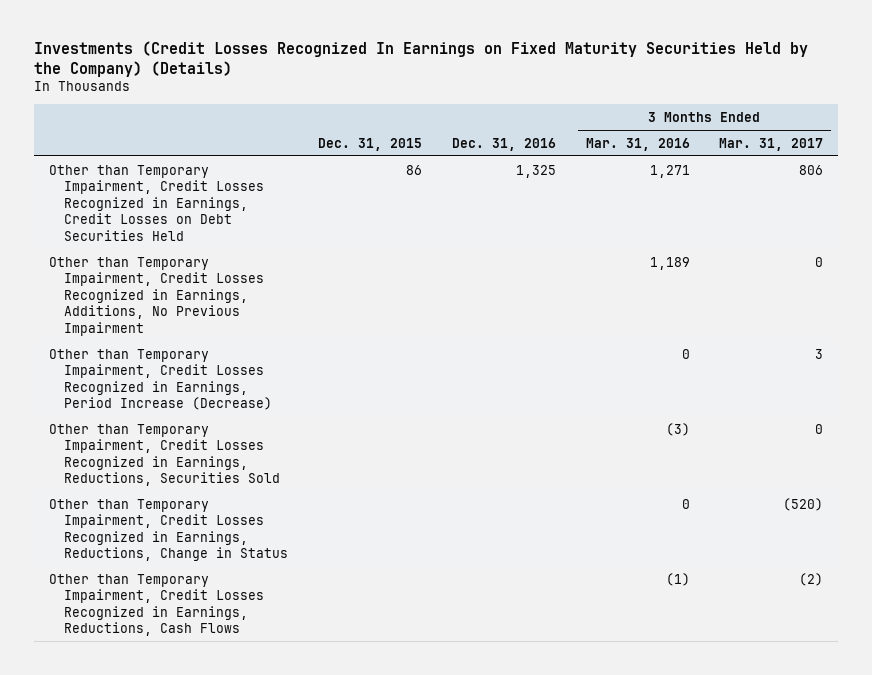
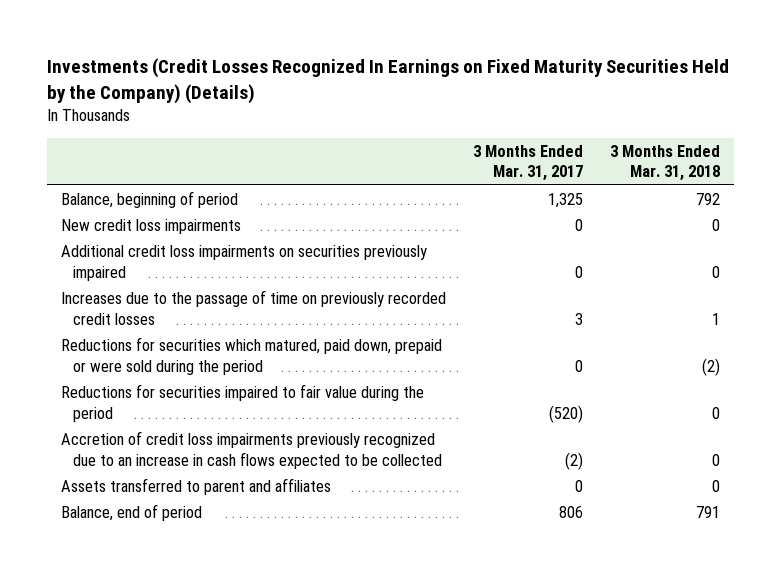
[318,137,423,151] Dec. 31, 2015 -> none
[451,137,556,151] Dec. 31, 2016 -> none
[585,137,690,151] Mar. 31, 2016 -> none
none -> [610,144,721,182] 3 Months Ended Mar. 31, 2018
[49,164,265,241] Other than Temporary Impairment, Credit Losses Recognized in Earnings, Credit Losses on Debt Securities Held -> none
none -> [60,190,238,208] Balance, beginning of period
[49,256,265,336] Other than Temporary Impairment, Credit Losses Recognized in Earnings, Additions, No Previous Impairment -> [60,218,241,234] New credit loss impairments
none -> [60,244,427,281] Additional credit loss impairments on securities previously impaired
[49,348,273,411] Other than Temporary Impairment, Credit Losses Recognized in Earnings, Period Increase (Decrease) -> [60,289,446,325] Increases due to the passage of time on previously recorded credit losses
[49,423,281,487] Other than Temporary Impairment, Credit Losses Recognized in Earnings, Reductions, Securities Sold -> [60,336,442,375] Reductions for securities which matured, paid down, prepaid or were sold during the period
[49,498,289,562] Other than Temporary Impairment, Credit Losses Recognized in Earnings, Reductions, Change in Status -> [60,383,424,422] Reductions for securities impaired to fair value during the period
[49,573,265,637] Other than Temporary Impairment, Credit Losses Recognized in Earnings, Reductions, Cash Flows -> [60,430,443,469] Accretion of credit loss impairments previously recognized due to an increase in cash flows expected to be collected
none -> [60,477,331,495] Assets transferred to parent and affiliates
none -> [60,503,202,521] Balance, end of period

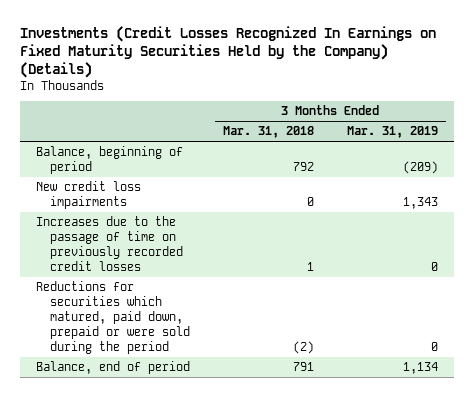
[473,144,584,182] 3 Months Ended Mar. 31, 2017 -> none
none -> [346,126,438,139] Mar. 31, 2019
[60,244,427,281] Additional credit loss impairments on securities previously impaired -> none
[60,383,424,422] Reductions for securities impaired to fair value during the period -> none
[60,430,443,469] Accretion of credit loss impairments previously recognized due to an increase in cash flows expected to be collected -> none
[60,477,331,495] Assets transferred to parent and affiliates -> none

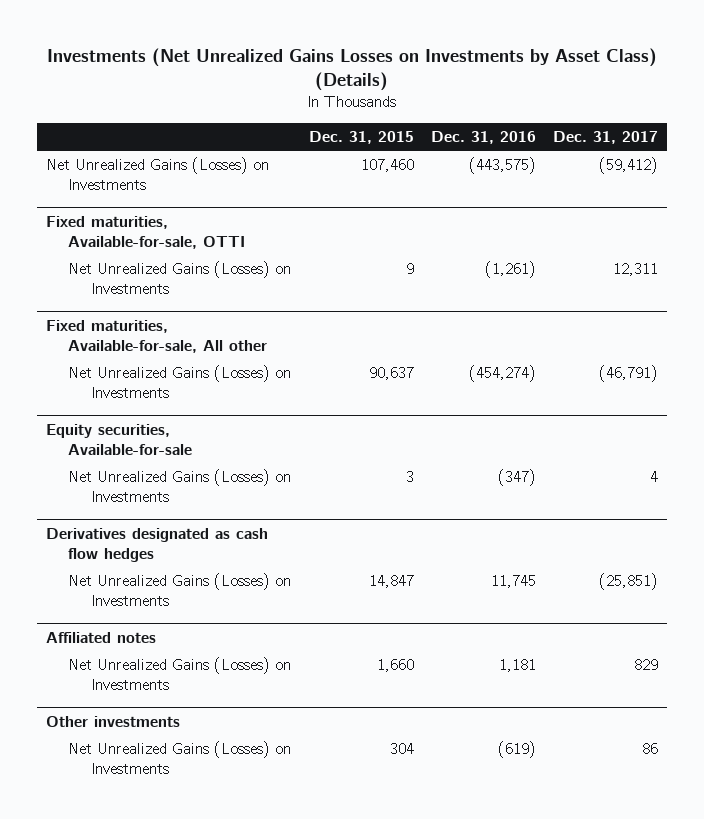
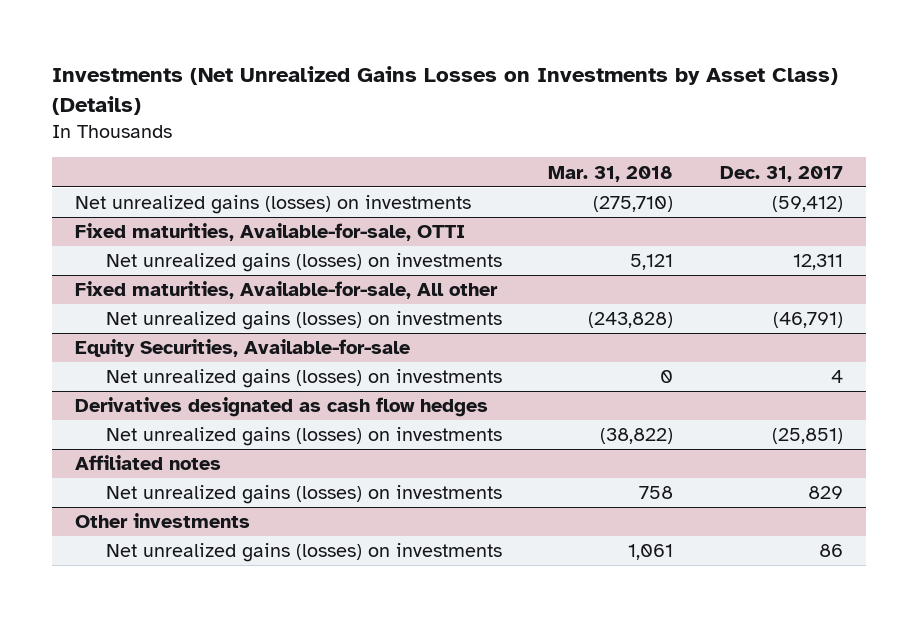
[308,131,414,145] Dec. 31, 2015 -> none
[431,131,537,145] Dec. 31, 2016 -> none
none -> [548,165,674,182] Mar. 31, 2018
[45,157,269,190] Net Unrealized Gains (Losses) on Investments -> [75,195,472,215] Net unrealized gains (losses) on investments
[68,261,292,294] Net Unrealized Gains (Losses) on Investments -> [105,253,502,273] Net unrealized gains (losses) on investments
[68,365,292,398] Net Unrealized Gains (Losses) on Investments -> [105,311,502,331] Net unrealized gains (losses) on investments
[45,423,193,455] Equity securities, Available-for-sale -> [75,339,411,358] Equity Securities, Available-for-sale
[68,469,292,502] Net Unrealized Gains (Losses) on Investments -> [105,369,502,389] Net unrealized gains (losses) on investments
[68,573,292,606] Net Unrealized Gains (Losses) on Investments -> [105,427,502,447] Net unrealized gains (losses) on investments
[68,657,292,690] Net Unrealized Gains (Losses) on Investments -> [105,485,502,505] Net unrealized gains (losses) on investments
[68,741,292,774] Net Unrealized Gains (Losses) on Investments -> [105,543,502,563] Net unrealized gains (losses) on investments

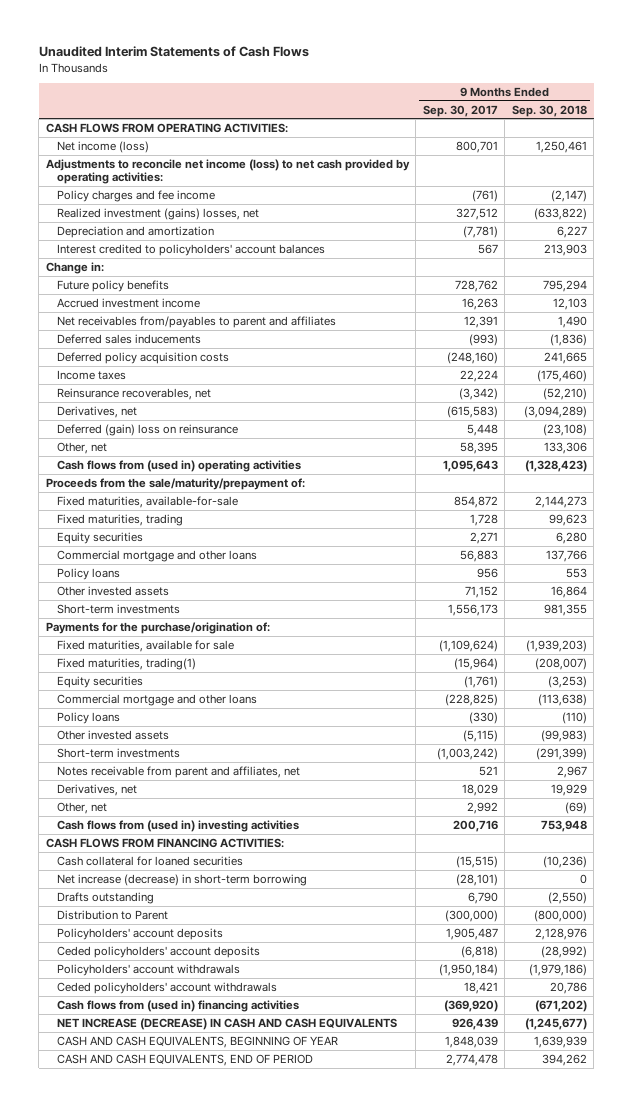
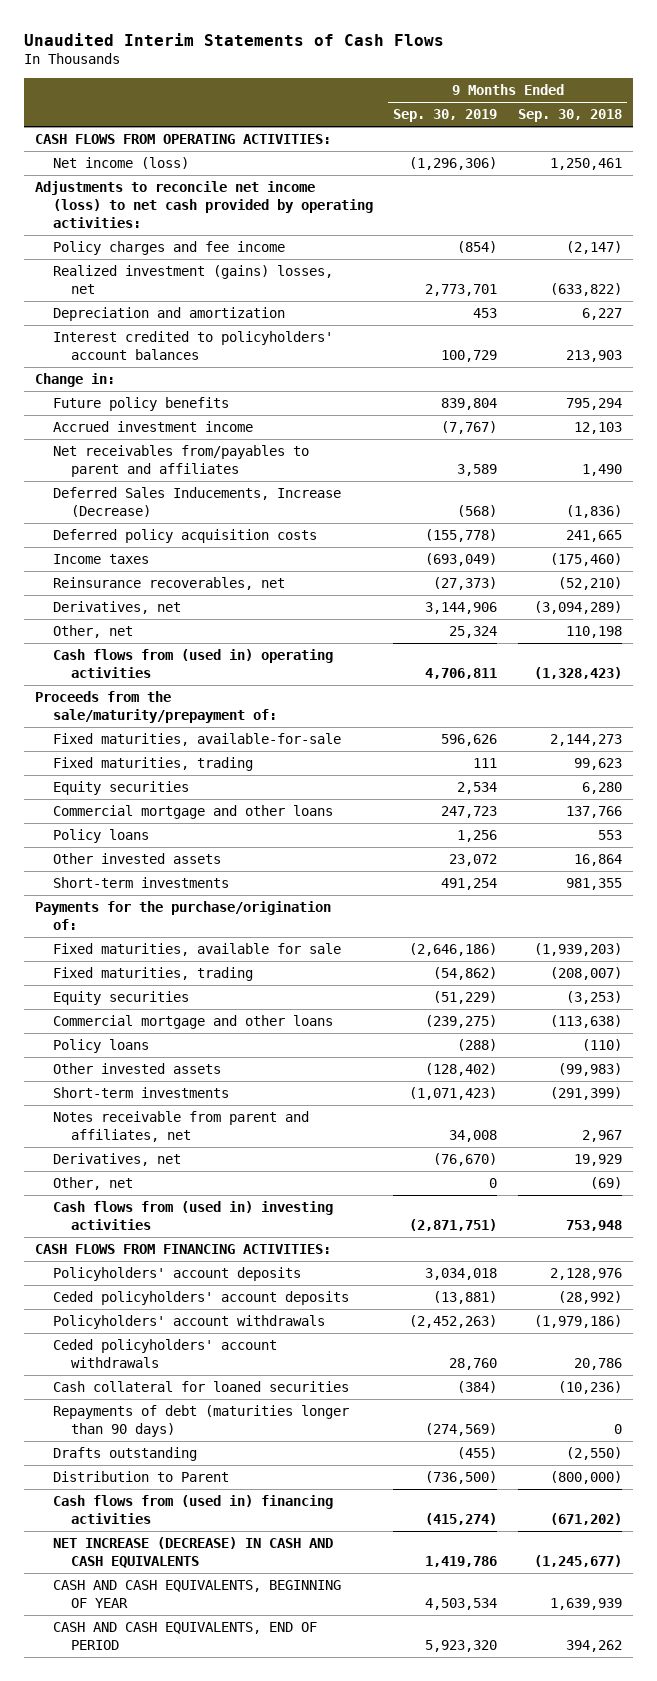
[422,104,498,117] Sep. 30, 2017 -> none
none -> [393,109,498,123] Sep. 30, 2019
[56,333,201,344] Deferred sales inducements -> [52,487,341,517] Deferred Sales Inducements, Increase (Decrease)
[56,423,238,436] Deferred (gain) loss on reinsurance -> none
[543,441,587,454] 133,306 -> [566,626,623,639] 110,198
[56,657,196,670] Fixed maturities, trading(1) -> [52,967,253,982] Fixed maturities, trading
[56,873,307,886] Net increase (decrease) in short-term borrowing -> none
[56,855,243,866] Cash collateral for loaned securities -> [52,1381,349,1393] Cash collateral for loaned securities
none -> [52,1405,349,1437] Repayments of debt (maturities longer than 90 days)
[56,891,154,904] Drafts outstanding -> [52,1447,197,1462] Drafts outstanding
[56,909,168,920] Distribution to Parent -> [52,1471,229,1483] Distribution to Parent

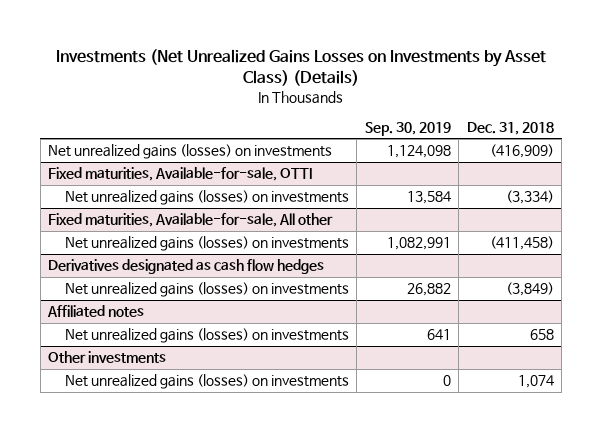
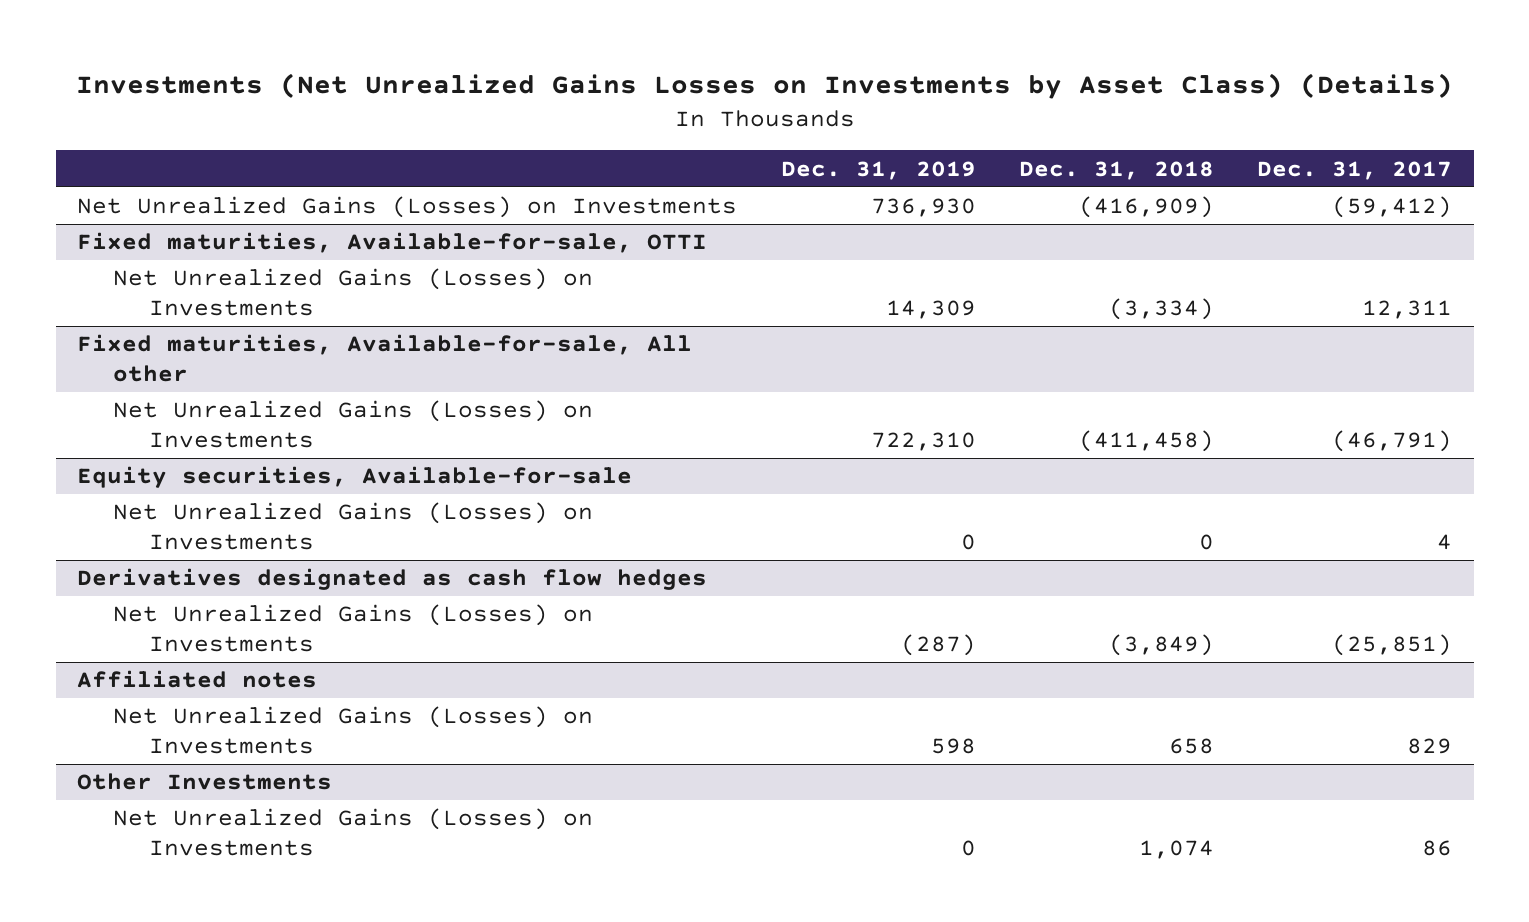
[364,121,451,136] Sep. 30, 2019 -> none
none -> [780,160,976,180] Dec. 31, 2019
none -> [1257,160,1453,180] Dec. 31, 2017
[48,144,333,160] Net unrealized gains (losses) on investments -> [77,196,738,219] Net Unrealized Gains (Losses) on Investments
[65,190,350,206] Net unrealized gains (losses) on investments -> [113,268,594,316] Net Unrealized Gains (Losses) on Investments
[65,236,350,252] Net unrealized gains (losses) on investments -> [113,400,594,448] Net Unrealized Gains (Losses) on Investments
none -> [77,466,633,489] Equity securities, Available-for-sale
none -> [113,502,594,550] Net Unrealized Gains (Losses) on Investments
[65,282,350,298] Net unrealized gains (losses) on investments -> [113,604,594,652] Net Unrealized Gains (Losses) on Investments
[65,328,350,344] Net unrealized gains (losses) on investments -> [113,706,594,754] Net Unrealized Gains (Losses) on Investments
[48,351,167,364] Other investments -> [77,773,333,791] Other Investments
[65,374,350,390] Net unrealized gains (losses) on investments -> [113,808,594,856] Net Unrealized Gains (Losses) on Investments

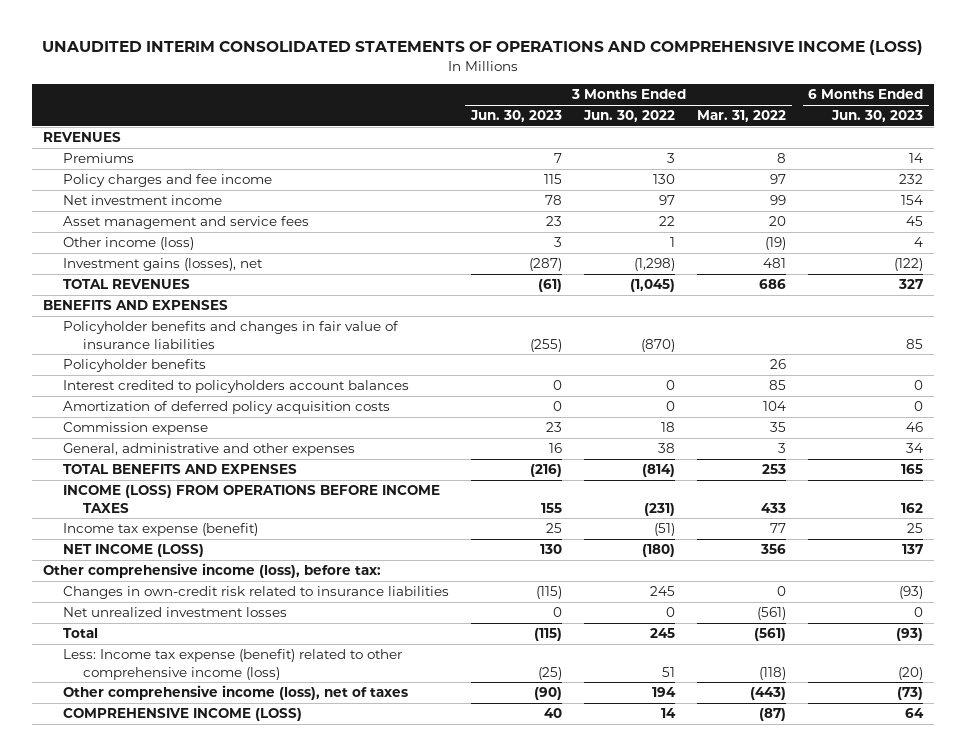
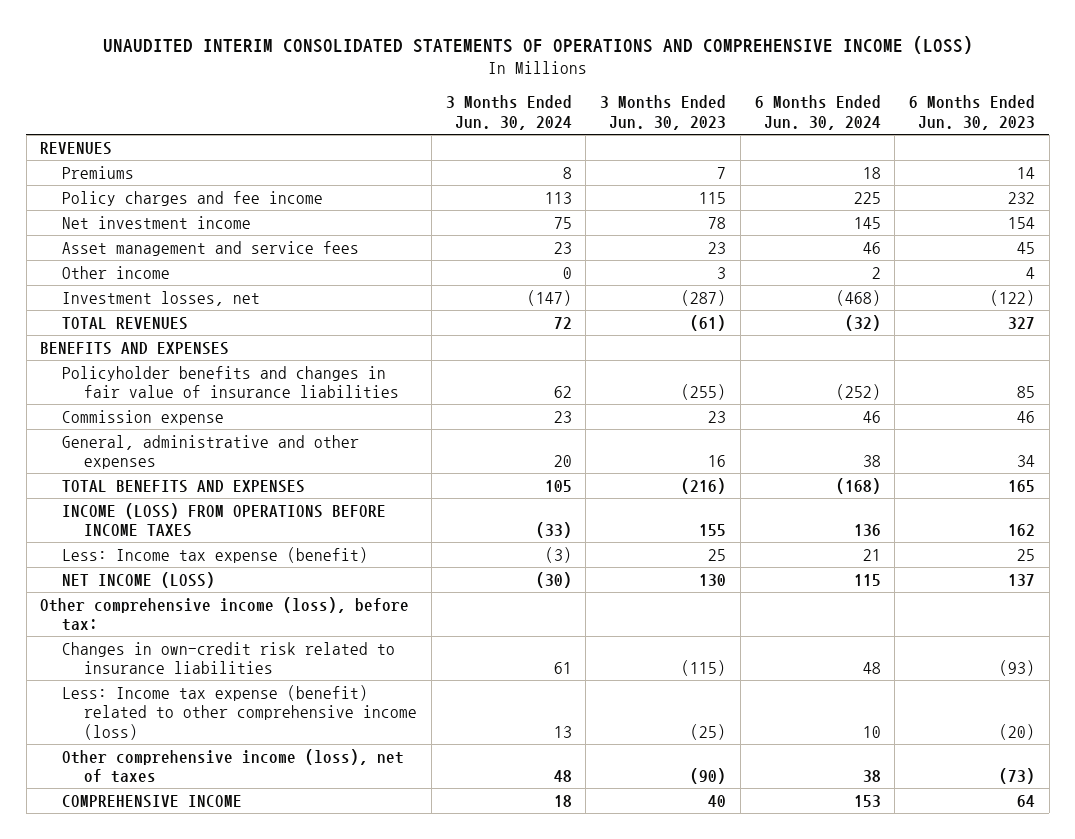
[583,110,676,123] Jun. 30, 2022 -> none
[697,110,787,123] Mar. 31, 2022 -> none
none -> [445,95,572,130] 3 Months Ended Jun. 30, 2024
none -> [754,95,881,130] 6 Months Ended Jun. 30, 2024
[62,237,194,251] Other income (loss) -> [62,265,171,279] Other income
[62,258,263,272] Investment gains (losses), net -> [62,290,261,306] Investment losses, net
[62,359,206,373] Policyholder benefits -> none
[62,380,409,394] Interest credited to policyholders account balances -> none
[62,401,390,415] Amortization of deferred policy acquisition costs -> none
[62,523,258,537] Income tax expense (benefit) -> [62,546,369,563] Less: Income tax expense (benefit)
[62,607,287,618] Net unrealized investment losses -> none
[62,628,98,639] Total -> none
[62,708,302,722] COMPREHENSIVE INCOME (LOSS) -> [62,794,243,808] COMPREHENSIVE INCOME

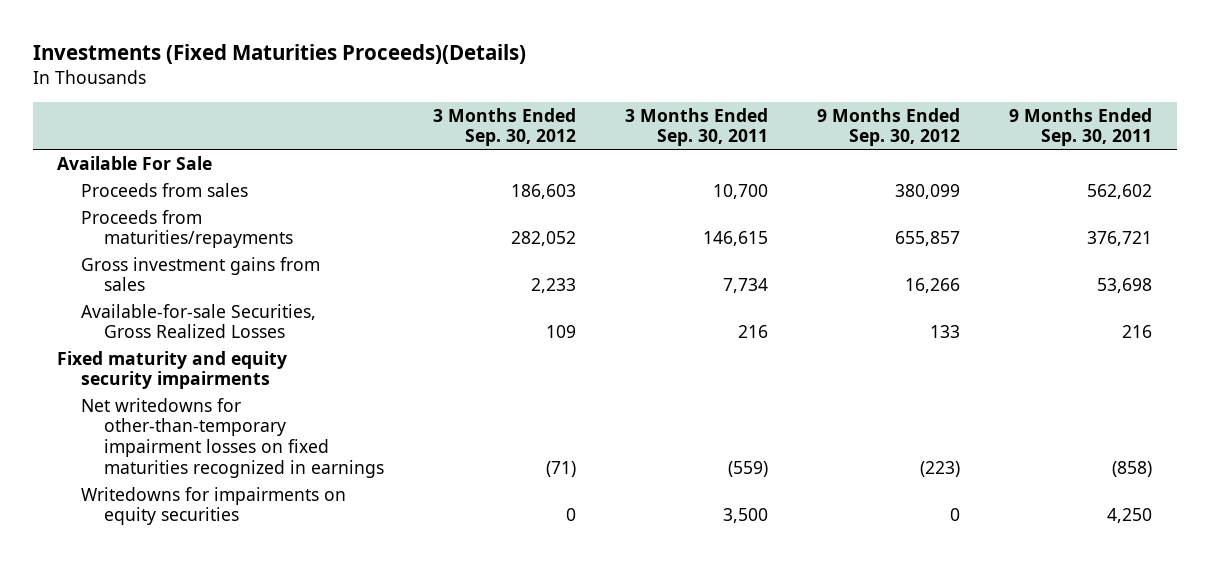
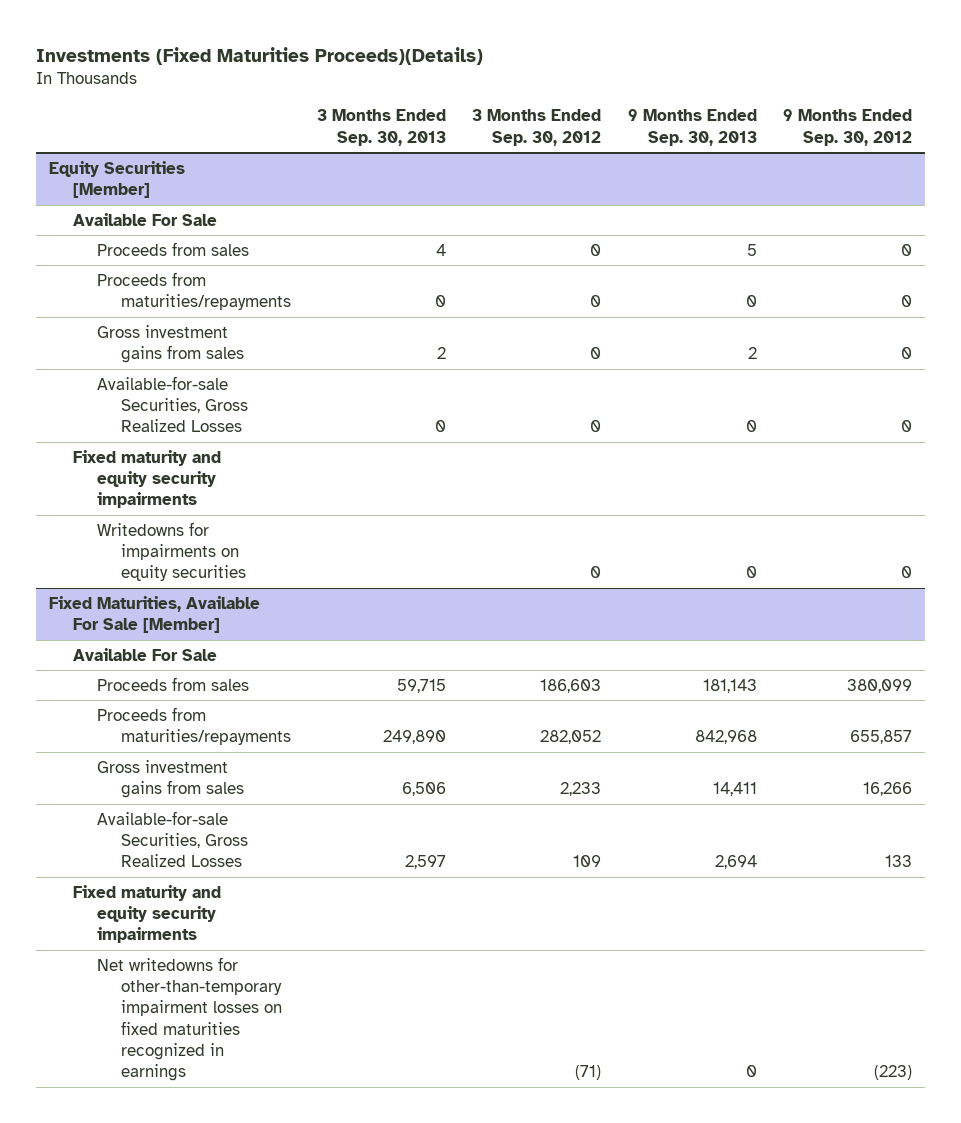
[625,107,769,147] 3 Months Ended Sep. 30, 2011 -> none
[1009,107,1153,147] 9 Months Ended Sep. 30, 2011 -> none
none -> [317,109,447,146] 3 Months Ended Sep. 30, 2013
none -> [627,109,757,146] 9 Months Ended Sep. 30, 2013
none -> [48,160,185,199] Equity Securities [Member]
none -> [96,241,249,256] Proceeds from sales
none -> [96,271,291,311] Proceeds from maturities/repayments
none -> [96,324,244,364] Gross investment gains from sales
none -> [96,375,248,433] Available-for-sale Securities, Gross Realized Losses
none -> [72,449,221,509] Fixed maturity and equity security impairments
none -> [96,521,246,582] Writedowns for impairments on equity securities
none -> [48,595,260,634] Fixed Maturities, Available For Sale [Member]
none -> [72,647,217,661] Available For Sale
[80,486,346,526] Writedowns for impairments on equity securities -> none

